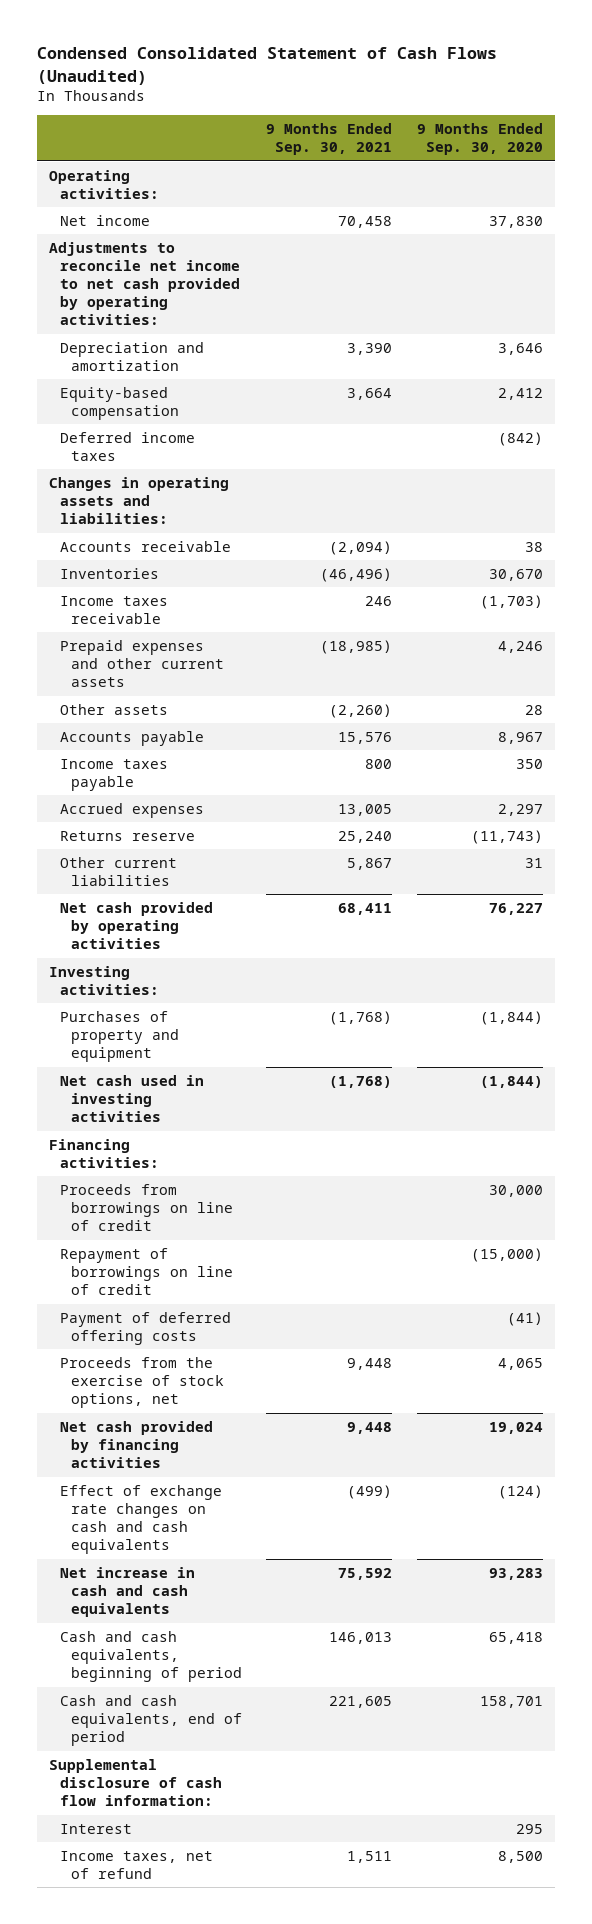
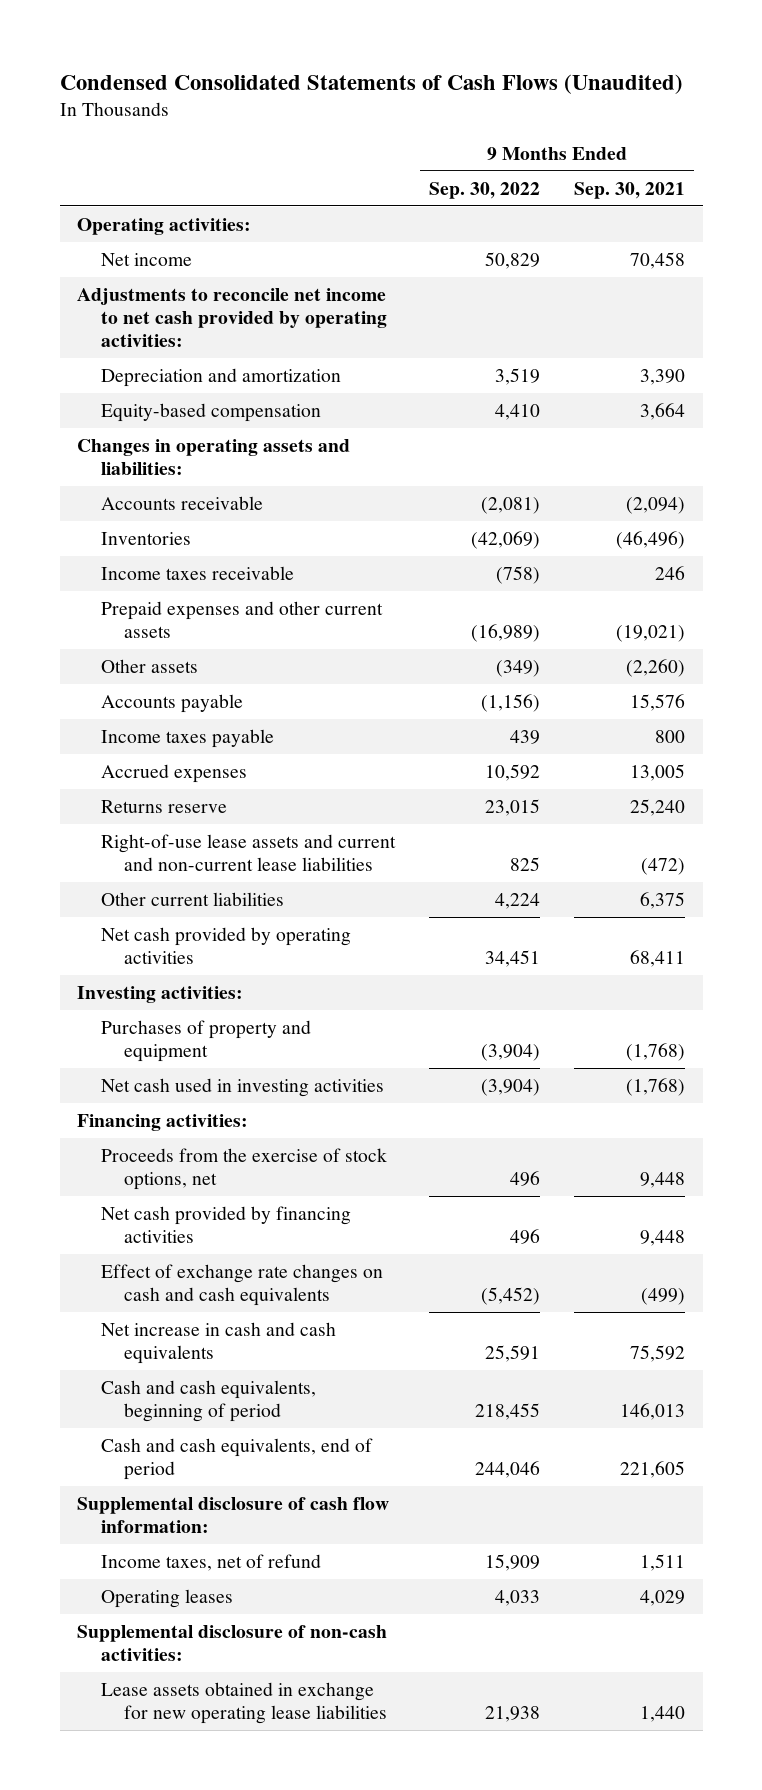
[36,47,497,85] Condensed Consolidated Statement of Cash Flows (Unaudited) -> [59,73,683,94] Condensed Consolidated Statements of Cash Flows (Unaudited)
[417,123,544,156] 9 Months Ended Sep. 30, 2020 -> none
none -> [428,181,540,199] Sep. 30, 2022
[59,431,195,461] Deferred income taxes -> none
[320,639,393,654] (18,985) -> [616,624,686,642] (19,021)
none -> [100,833,396,871] Right-of-use lease assets and current and non-current lease liabilities
[347,857,393,870] 5,867 -> [640,891,686,909] 6,375
[59,1183,233,1232] Proceeds from borrowings on line of credit -> none
[59,1247,233,1296] Repayment of borrowings on line of credit -> none
[59,1311,231,1345] Payment of deferred offering costs -> none
[59,1823,132,1834] Interest -> none
none -> [100,1588,233,1608] Operating leases
none -> [76,1624,387,1661] Supplemental disclosure of non-cash activities:
none -> [100,1681,388,1724] Lease assets obtained in exchange for new operating lease liabilities

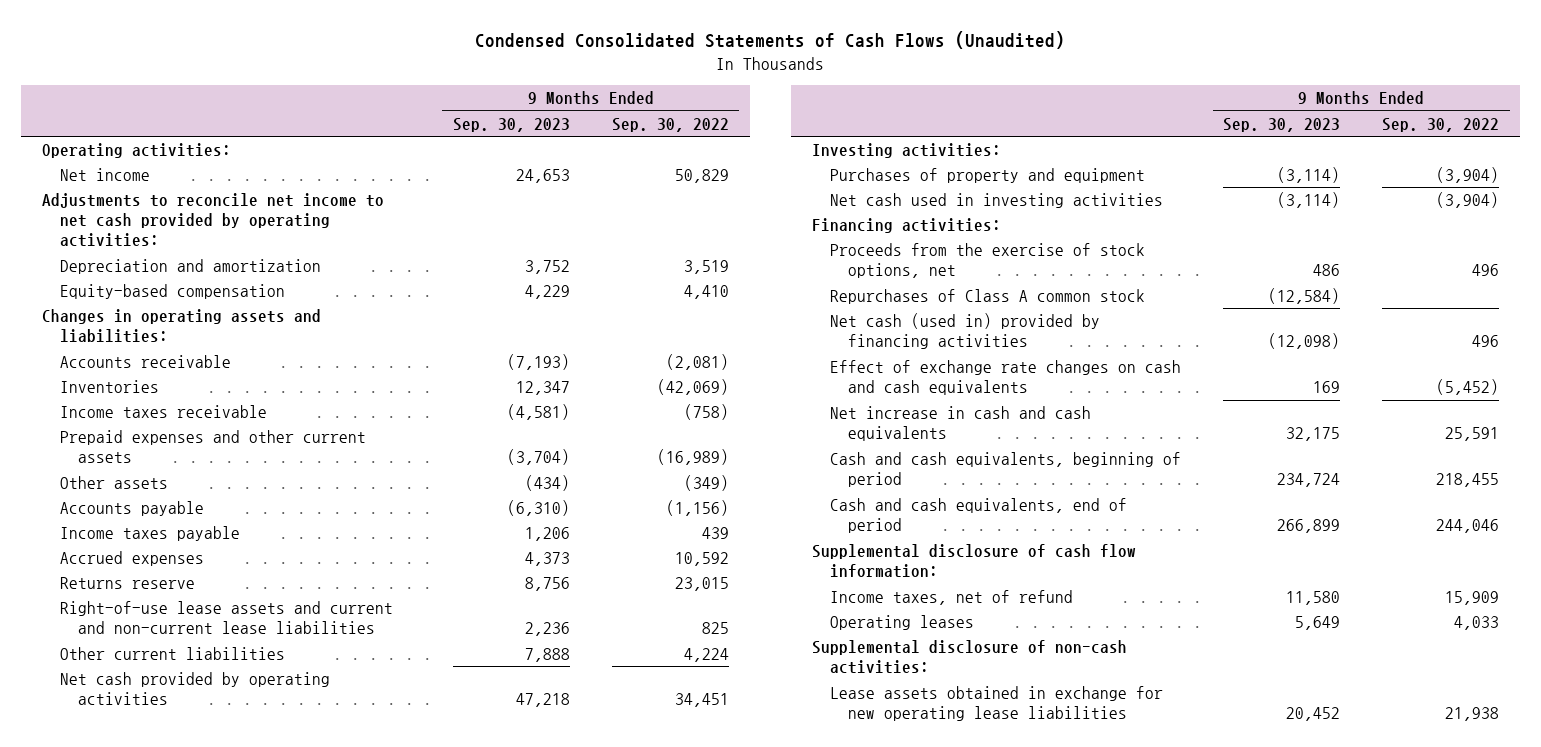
[574,181,686,199] Sep. 30, 2021 -> none
none -> [452,117,570,132] Sep. 30, 2023
none -> [830,289,1146,305] Repurchases of Class A common stock
[100,1205,351,1243] Net cash provided by financing activities -> [830,313,1101,350] Net cash (used in) provided by financing activities

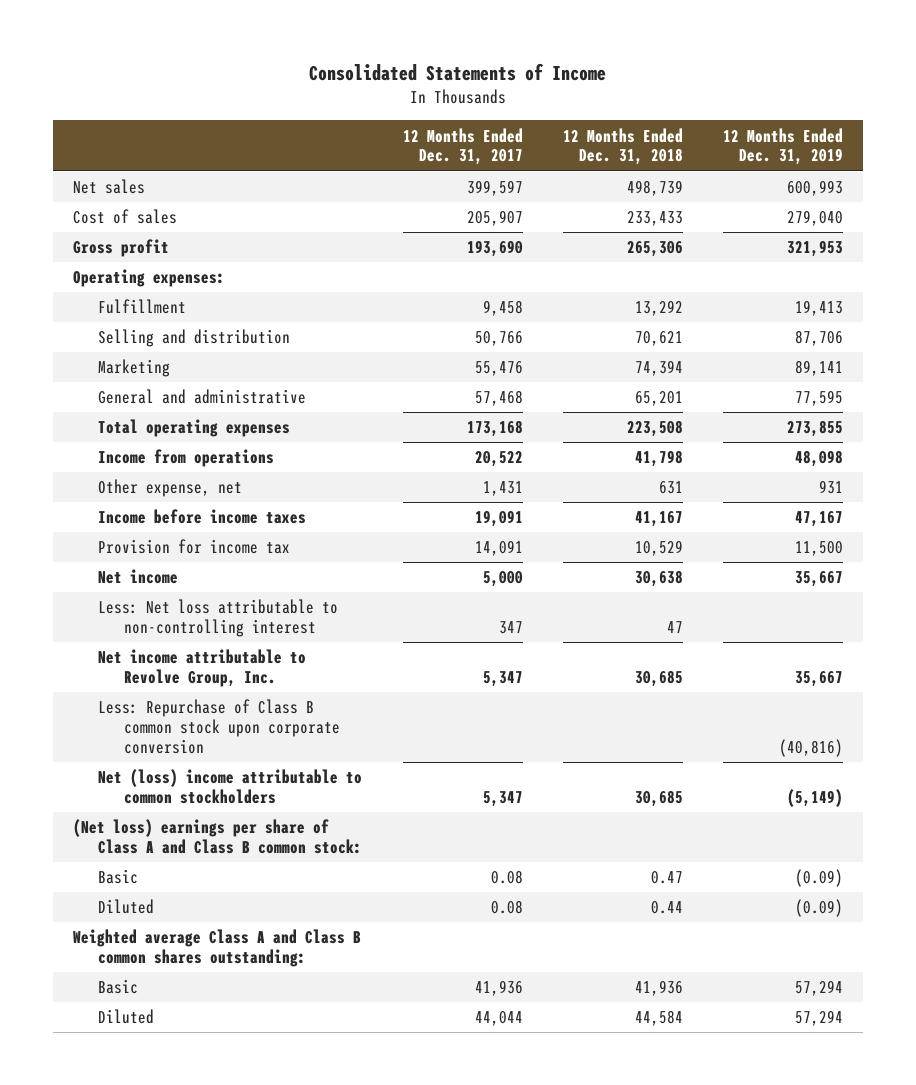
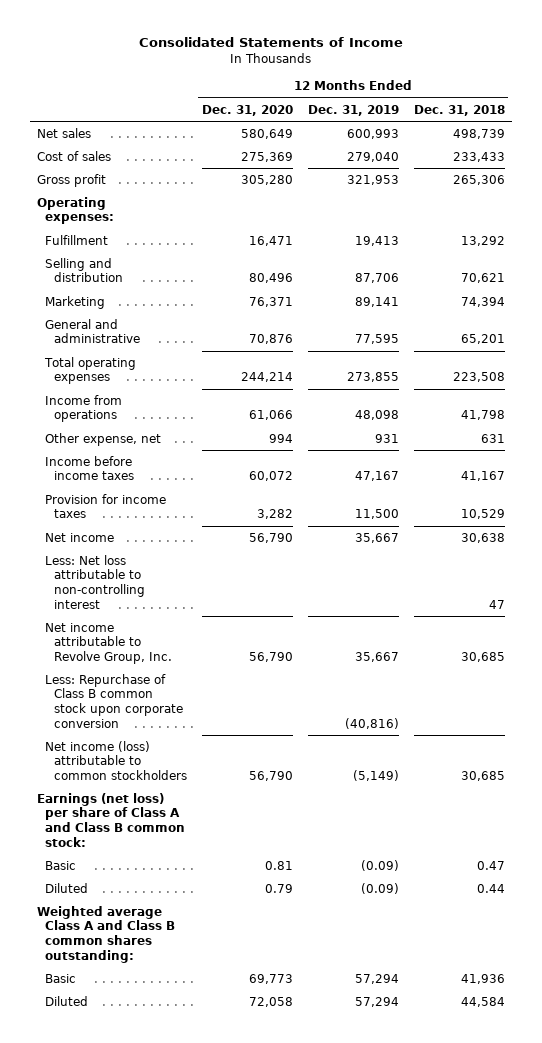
[402,127,523,166] 12 Months Ended Dec. 31, 2017 -> none
none -> [201,104,293,116] Dec. 31, 2020
[98,539,291,555] Provision for income tax -> [45,493,167,519] Provision for income taxes
[98,769,363,804] Net (loss) income attributable to common stockholders -> [45,740,187,780] Net income (loss) attributable to common stockholders
[73,819,363,854] (Net loss) earnings per share of Class A and Class B common stock: -> [37,792,186,847] Earnings (net loss) per share of Class A and Class B common stock:

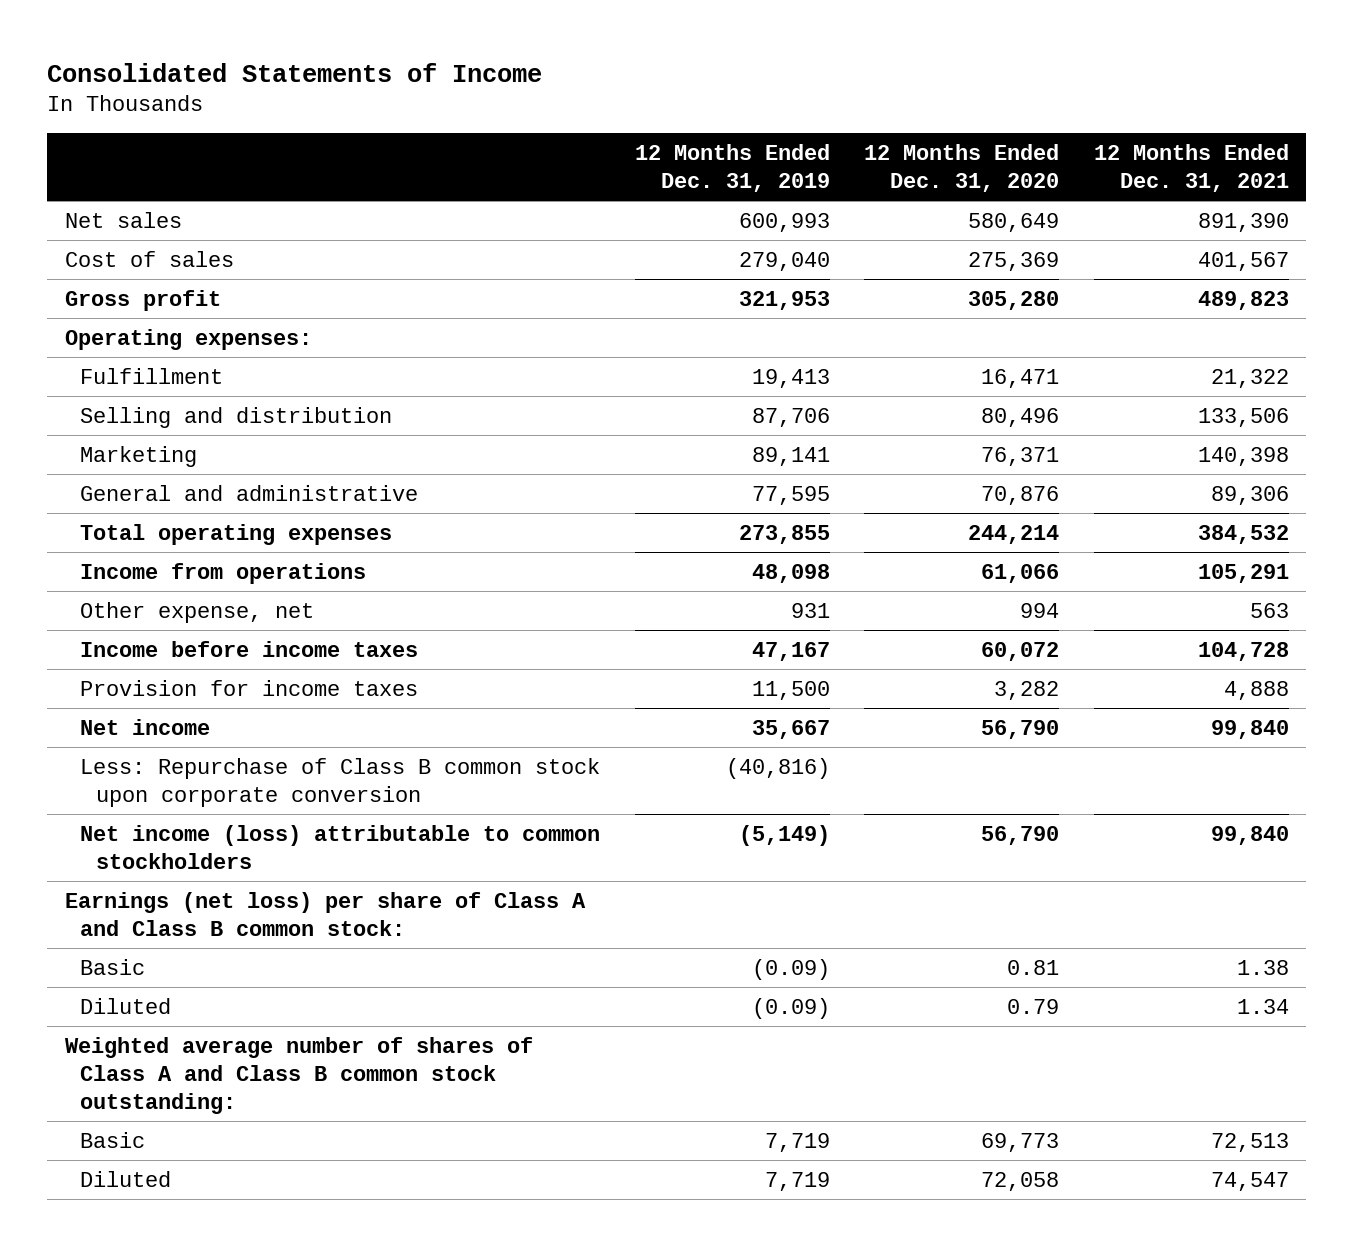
[413,104,505,116] Dec. 31, 2018 -> none
none -> [1093,144,1289,193] 12 Months Ended Dec. 31, 2021
[45,554,145,609] Less: Net loss attributable to non-controlling interest -> none
[45,622,172,664] Net income attributable to Revolve Group, Inc. -> none
[37,905,176,963] Weighted average Class A and Class B common shares outstanding: -> [64,1036,533,1114] Weighted average number of shares of Class A and Class B common stock outstanding:
[354,973,399,984] 57,294 -> [764,1132,830,1152] 7,719
[354,996,399,1007] 57,294 -> [764,1171,830,1191] 7,719

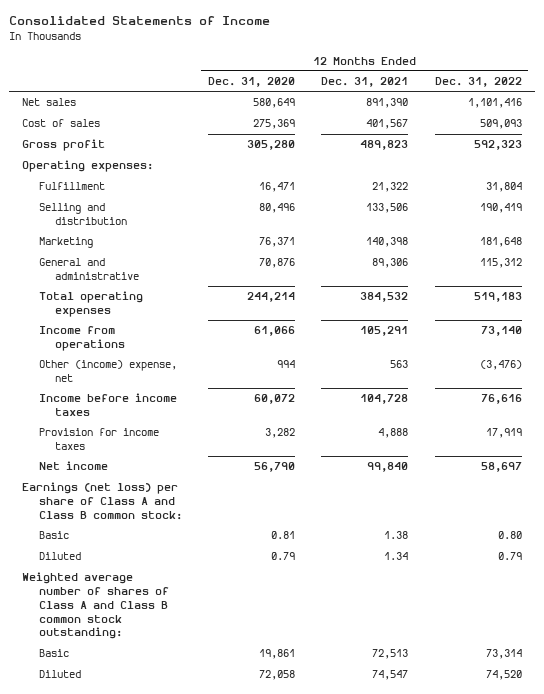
[634,144,830,193] 12 Months Ended Dec. 31, 2019 -> none
none -> [434,77,522,88] Dec. 31, 2022
[80,601,315,623] Other expense, net -> [38,360,177,383] Other (income) expense, net
[80,757,601,807] Less: Repurchase of Class B common stock upon corporate conversion -> none
[80,824,601,869] Net income (loss) attributable to common stockholders -> none
[981,1132,1060,1152] 69,773 -> [258,649,295,660] 19,861

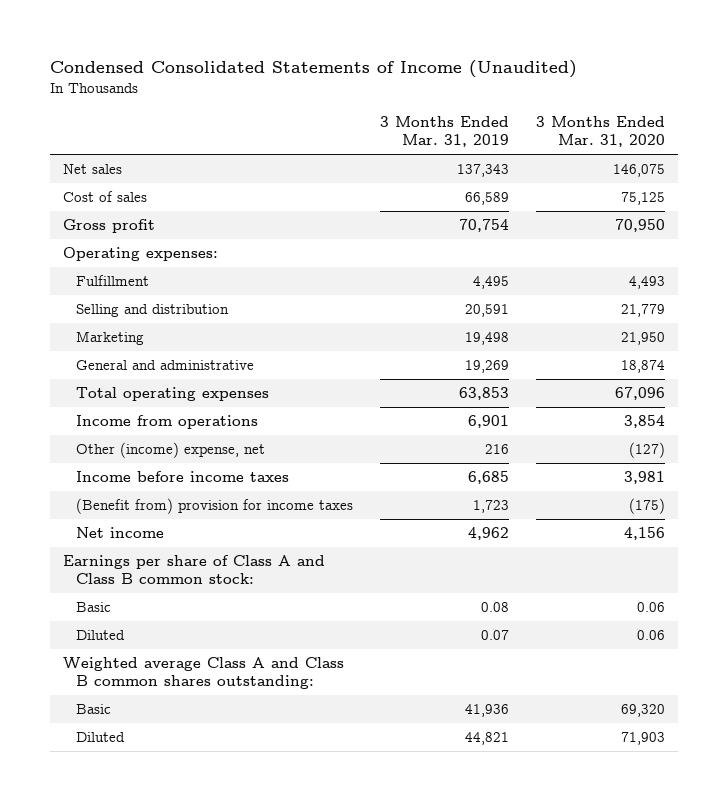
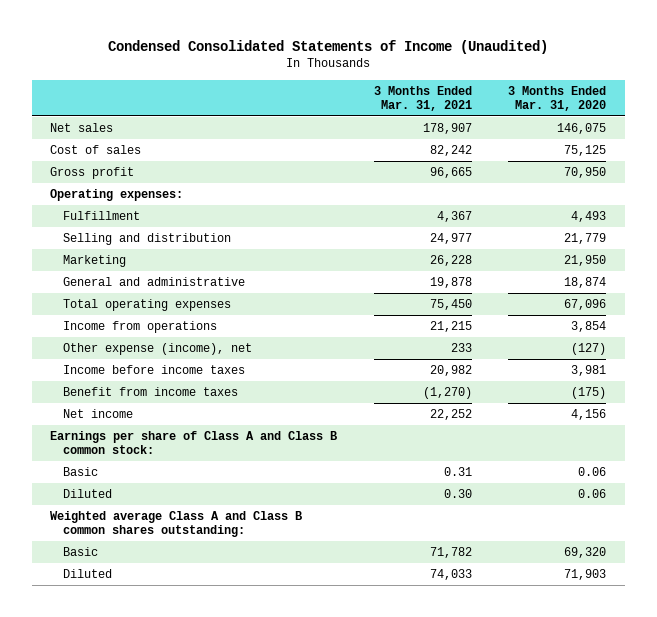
[379,115,509,147] 3 Months Ended Mar. 31, 2019 -> none
none -> [373,85,472,111] 3 Months Ended Mar. 31, 2021
[75,442,265,459] Other (income) expense, net -> [62,343,252,356] Other expense (income), net
[75,498,353,515] (Benefit from) provision for income taxes -> [62,387,238,397] Benefit from income taxes

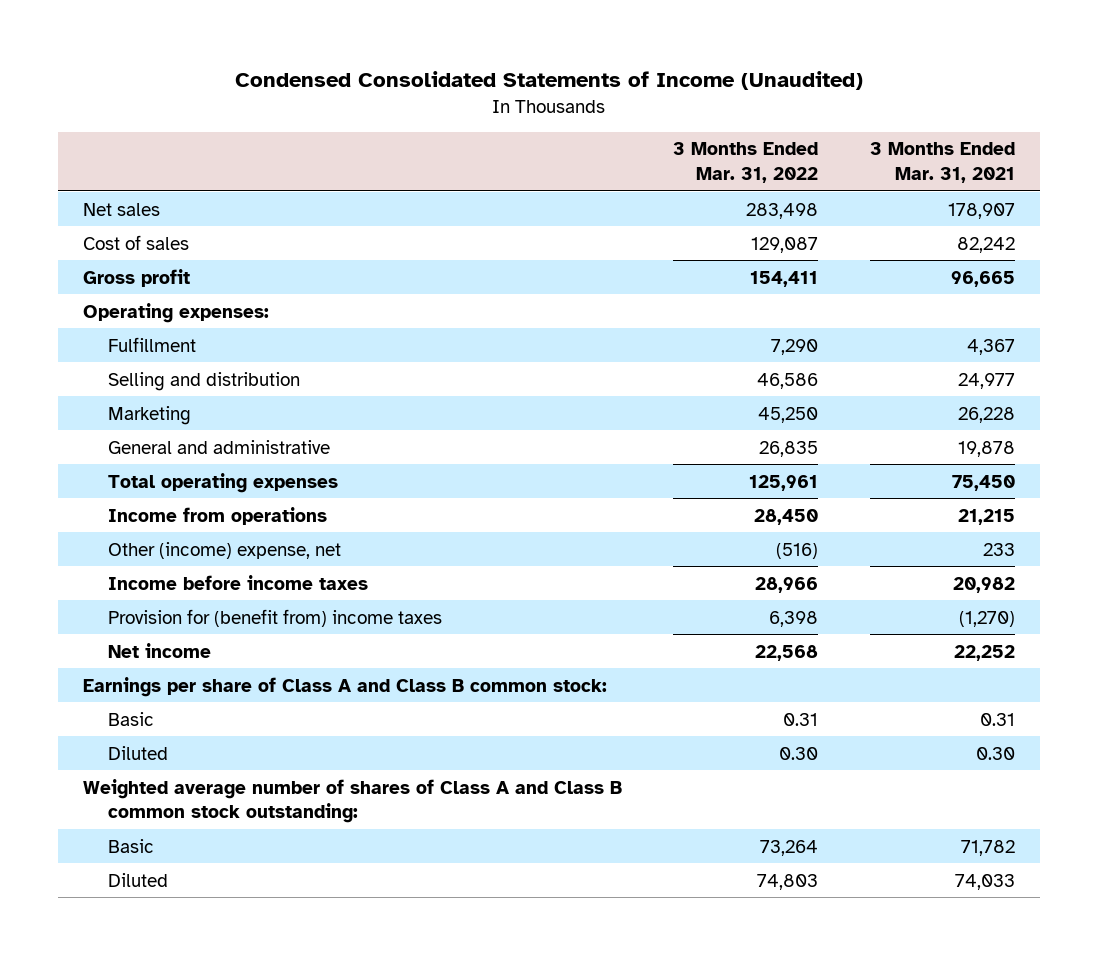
[508,85,607,111] 3 Months Ended Mar. 31, 2020 -> none
none -> [673,142,819,183] 3 Months Ended Mar. 31, 2022
[62,343,252,356] Other expense (income), net -> [108,541,342,559] Other (income) expense, net
[62,387,238,397] Benefit from income taxes -> [108,608,443,627] Provision for (benefit from) income taxes
[50,511,303,538] Weighted average Class A and Class B common shares outstanding: -> [83,778,623,824] Weighted average number of shares of Class A and Class B common stock outstanding:

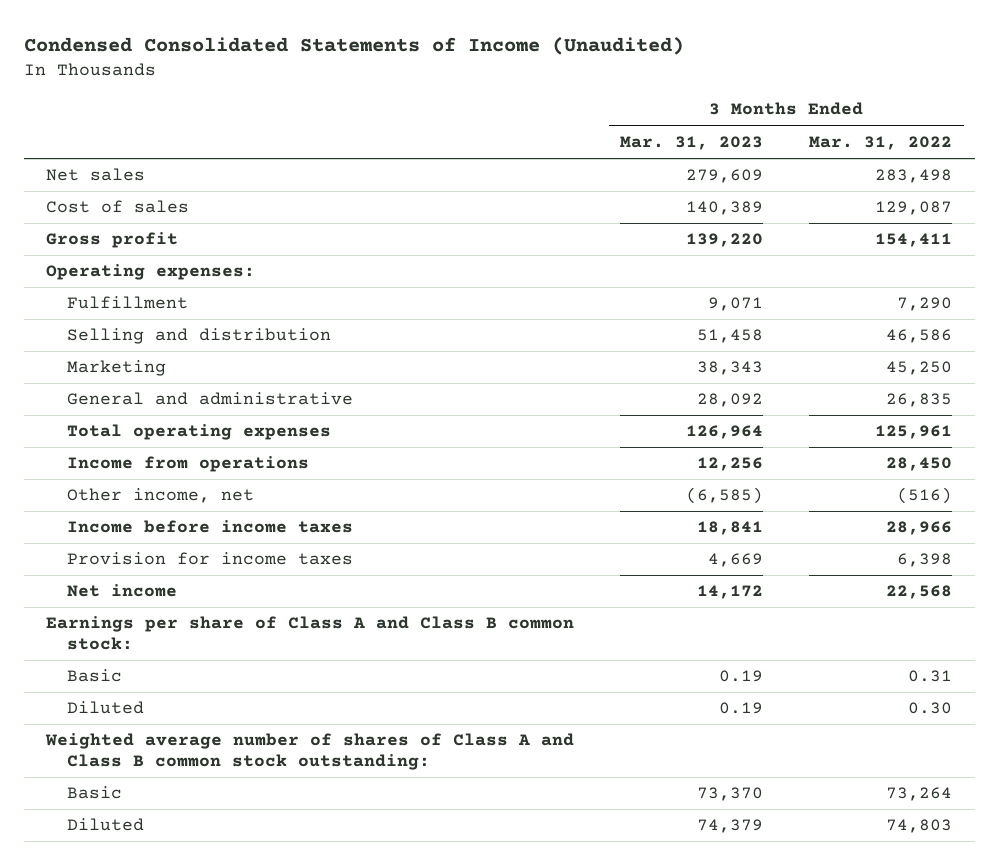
[869,142,1015,183] 3 Months Ended Mar. 31, 2021 -> none
none -> [620,135,764,150] Mar. 31, 2023
[108,541,342,559] Other (income) expense, net -> [66,488,254,504] Other income, net
[108,608,443,627] Provision for (benefit from) income taxes -> [66,552,353,566] Provision for income taxes

